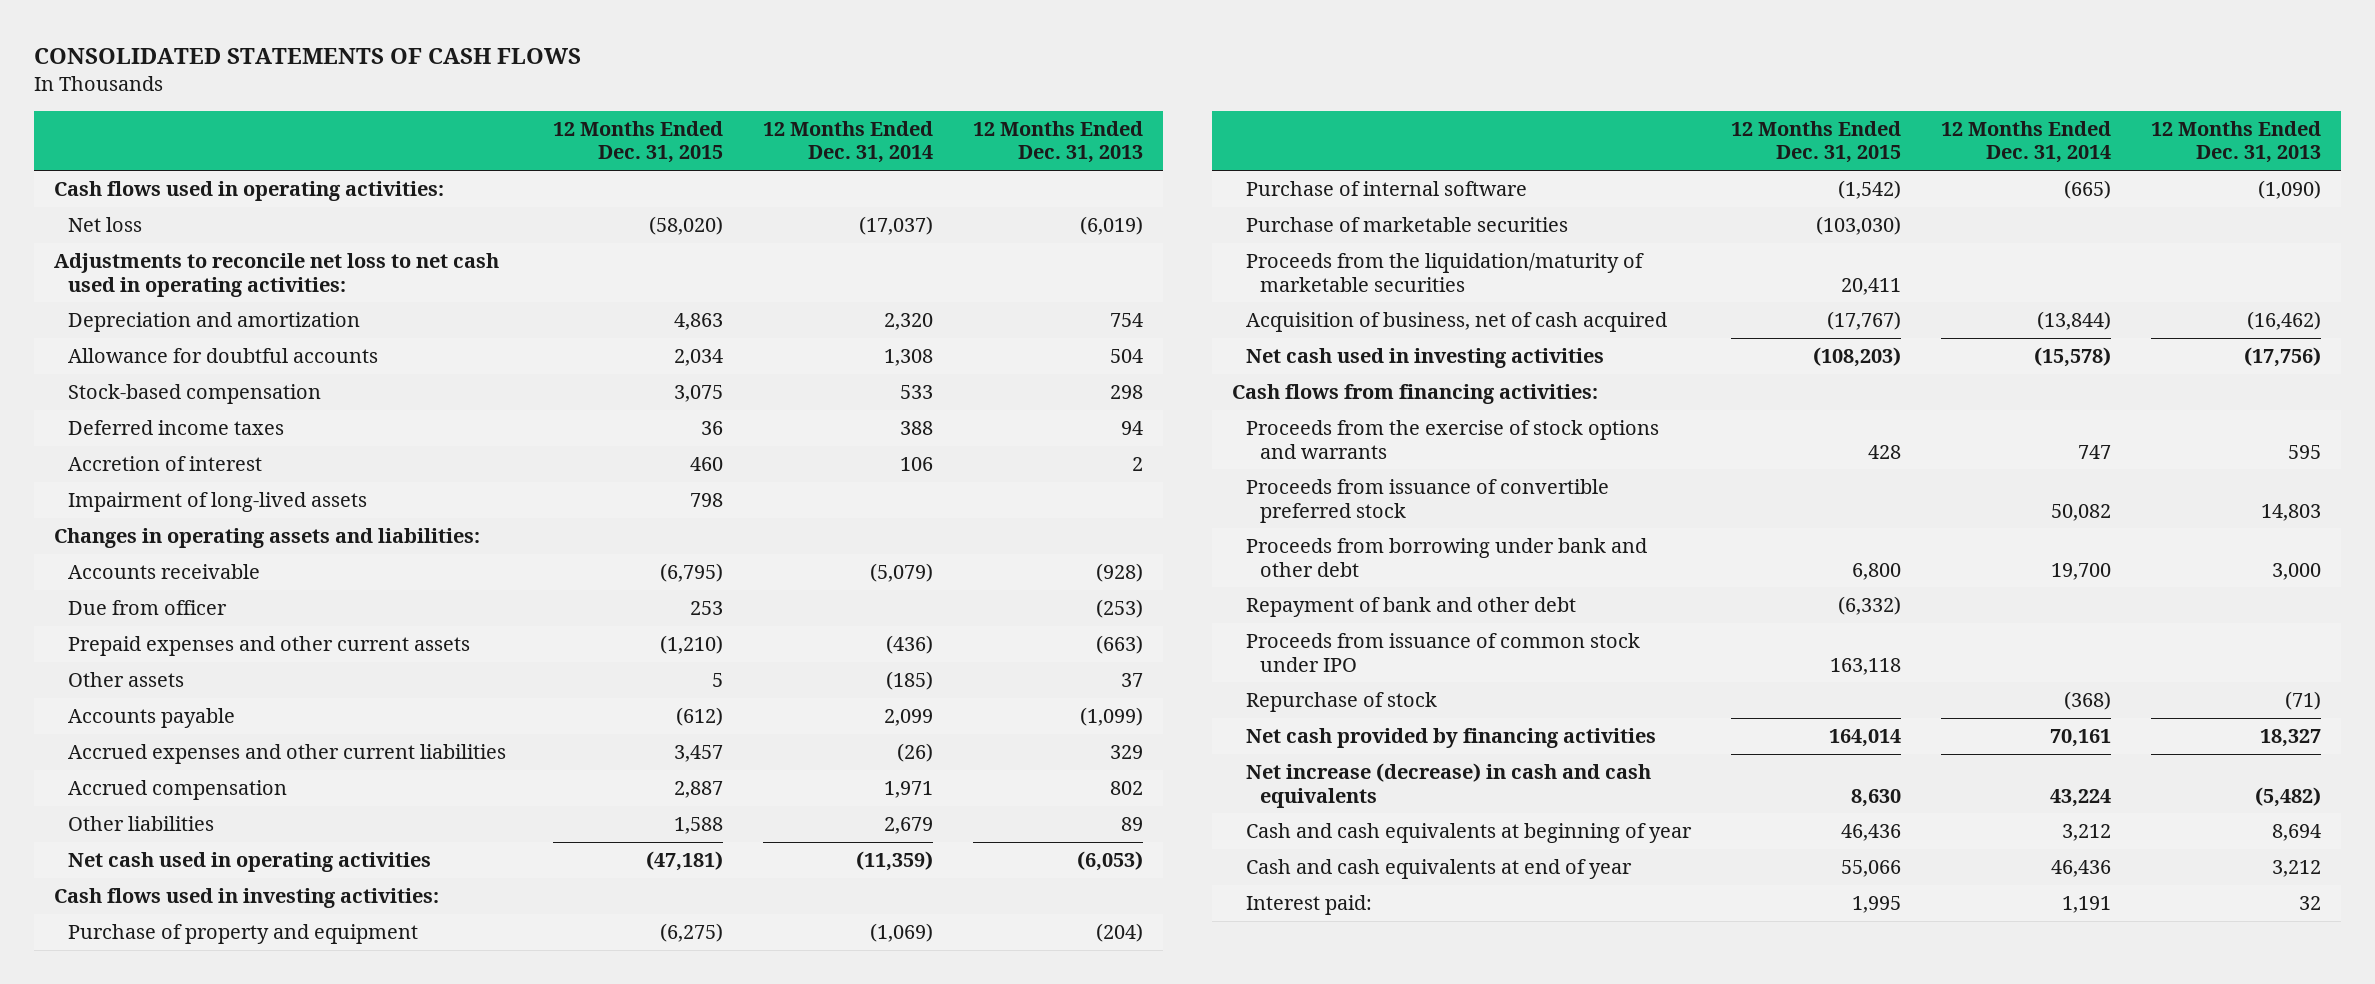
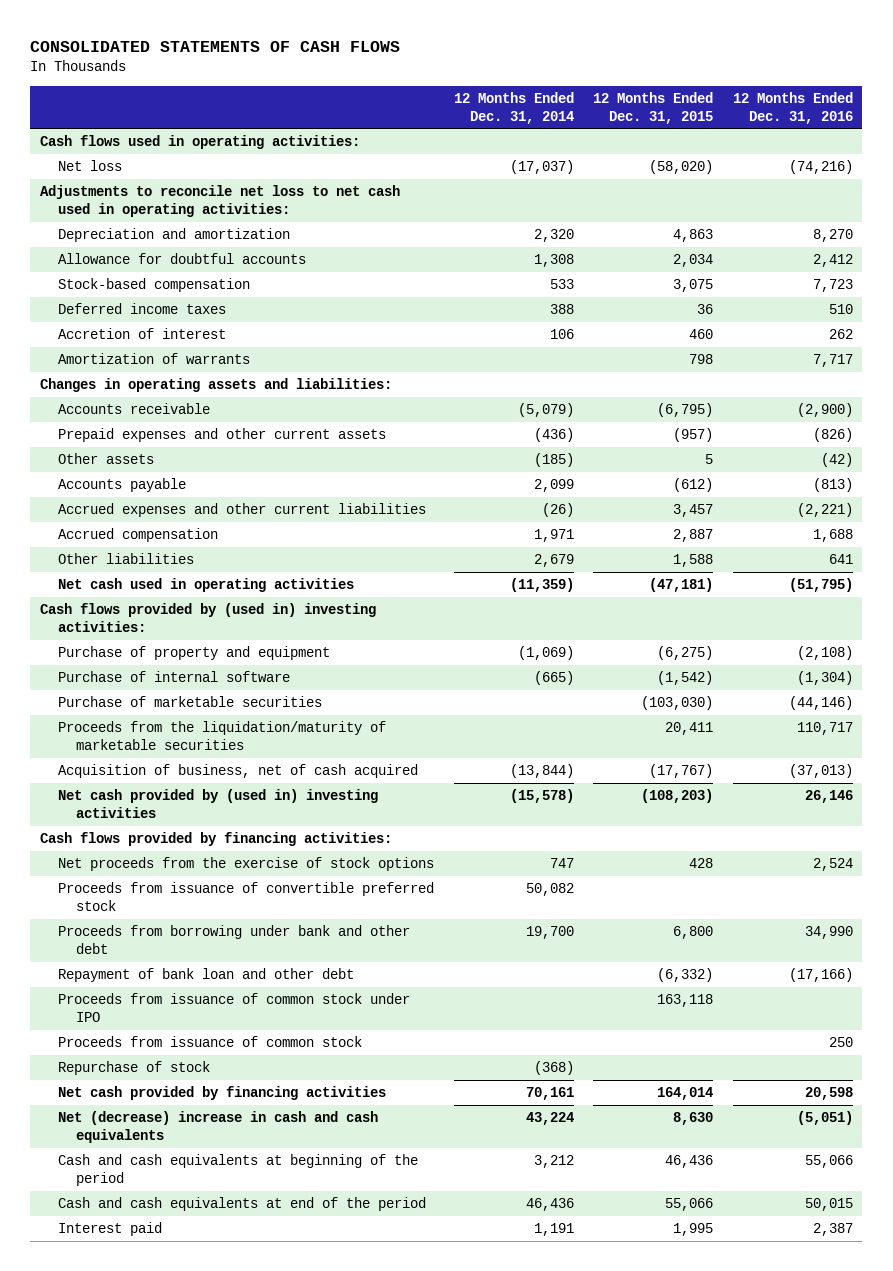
[972,120,1143,164] 12 Months Ended Dec. 31, 2013 -> none
none -> [732,91,853,124] 12 Months Ended Dec. 31, 2016
[67,492,367,513] Impairment of long-lived assets -> [58,353,251,365] Amortization of warrants
[67,600,227,616] Due from officer -> none
[659,635,723,655] (1,210) -> [673,428,714,443] (957)
[53,888,439,909] Cash flows used in investing activities: -> [39,603,376,632] Cash flows provided by (used in) investing activities:
[1246,348,1605,369] Net cash used in investing activities -> [58,789,379,818] Net cash provided by (used in) investing activities
[1232,384,1599,405] Cash flows from financing activities: -> [39,832,392,847] Cash flows provided by financing activities:
[1246,420,1660,459] Proceeds from the exercise of stock options and warrants -> [58,857,435,872] Net proceeds from the exercise of stock options
[1246,597,1577,618] Repayment of bank and other debt -> [58,968,355,983] Repayment of bank loan and other debt
none -> [58,1036,363,1048] Proceeds from issuance of common stock
[1246,763,1652,808] Net increase (decrease) in cash and cash equivalents -> [58,1111,379,1143] Net (decrease) increase in cash and cash equivalents
[1246,823,1693,844] Cash and cash equivalents at beginning of year -> [58,1154,419,1186] Cash and cash equivalents at beginning of the period
[1246,859,1633,880] Cash and cash equivalents at end of year -> [58,1197,427,1212] Cash and cash equivalents at end of the period
[1246,895,1373,916] Interest paid: -> [58,1222,163,1237] Interest paid

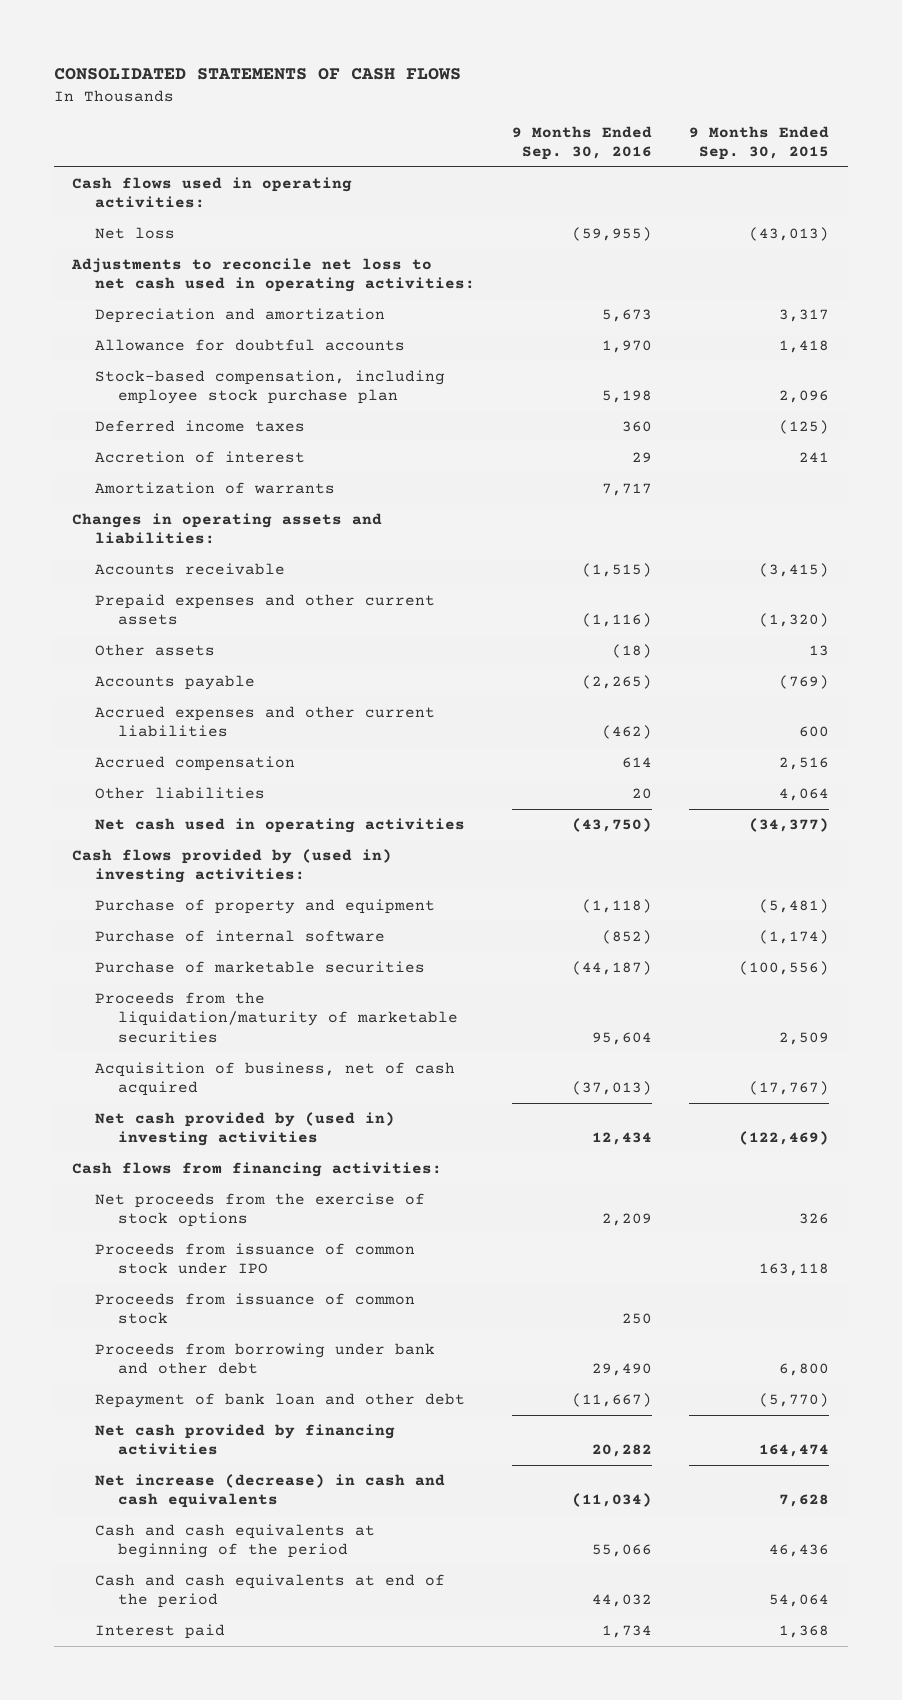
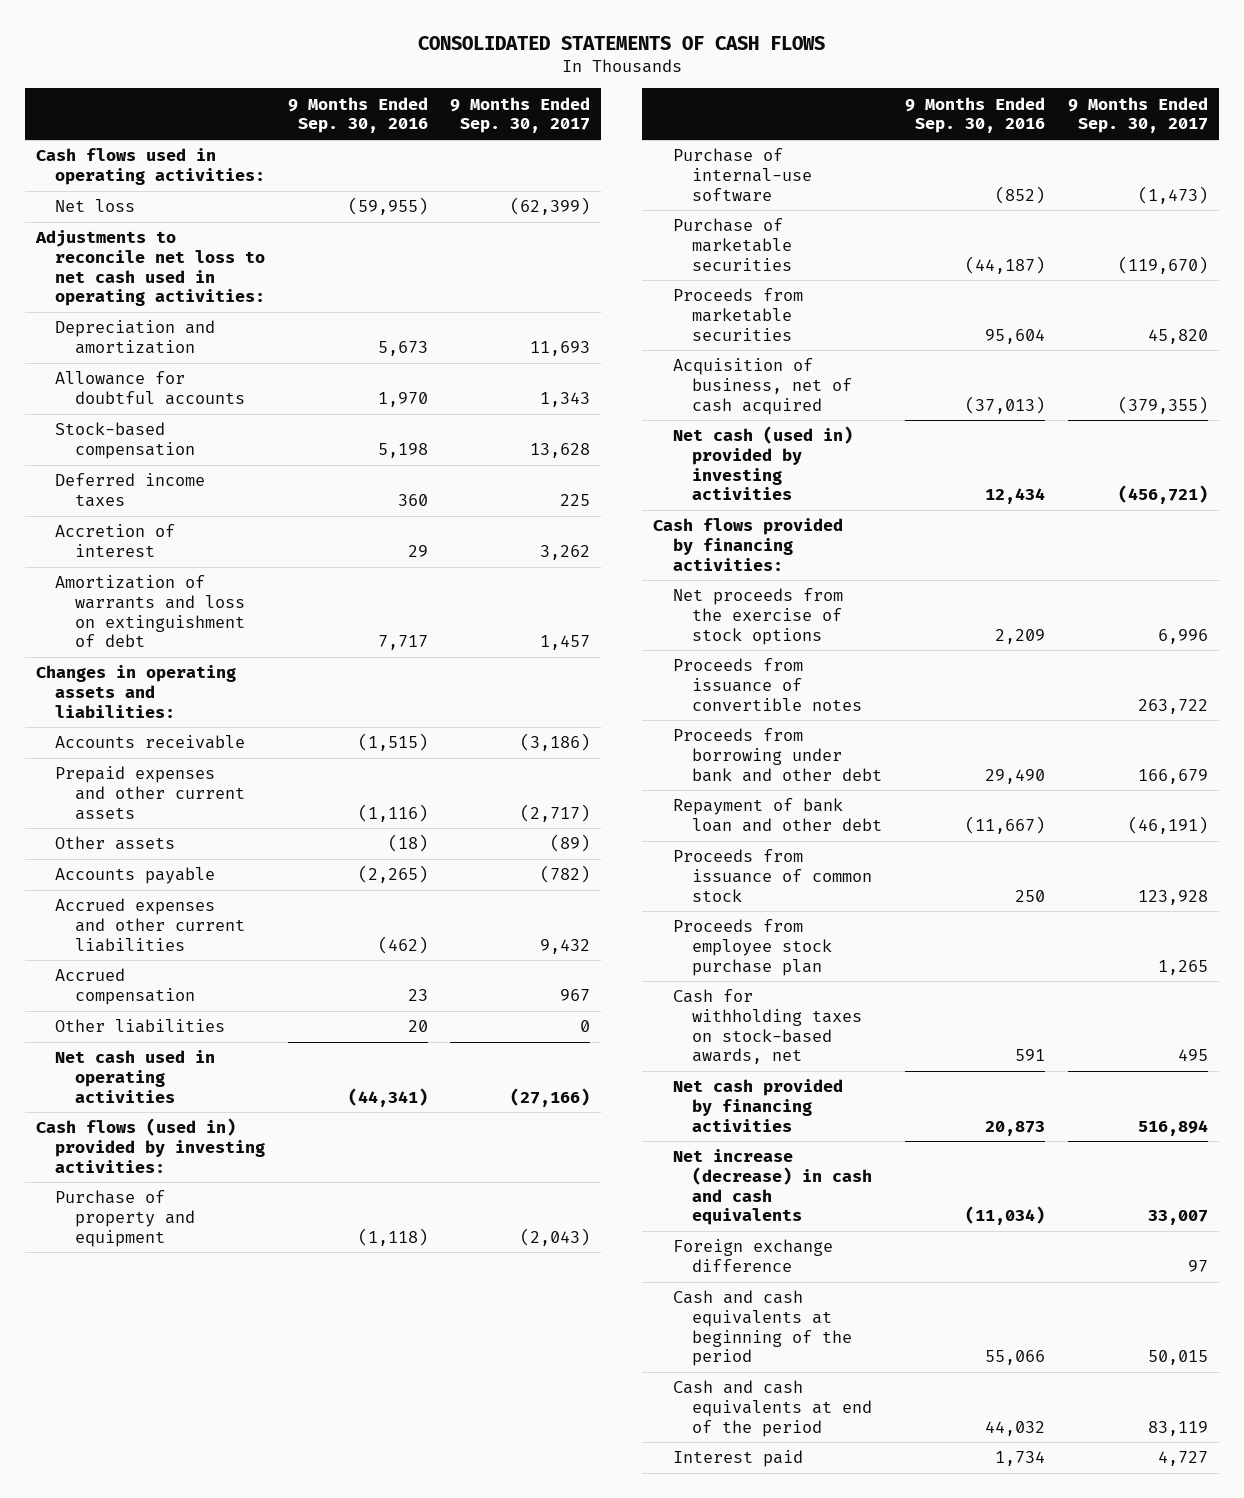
[689,125,830,161] 9 Months Ended Sep. 30, 2015 -> none
none -> [450,96,591,134] 9 Months Ended Sep. 30, 2017
[95,370,446,405] Stock-based compensation, including employee stock purchase plan -> [55,422,195,459] Stock-based compensation
[95,482,336,495] Amortization of warrants -> [55,575,245,648] Amortization of warrants and loss on extinguishment of debt
[622,757,653,769] 614 -> [407,988,428,1001] 23
[572,818,653,833] (43,750) -> [347,1087,428,1107] (44,341)
[72,849,393,884] Cash flows provided by (used in) investing activities: -> [35,1118,266,1173] Cash flows (used in) provided by investing activities:
[95,930,386,943] Purchase of internal software -> [672,148,813,202] Purchase of internal-use software
[95,992,458,1043] Proceeds from the liquidation/maturity of marketable securities -> [672,288,803,341] Proceeds from marketable securities
[95,1112,396,1147] Net cash provided by (used in) investing activities -> [672,426,853,501] Net cash (used in) provided by investing activities
[72,1162,443,1178] Cash flows from financing activities: -> [653,518,844,571] Cash flows provided by financing activities:
[95,1243,416,1275] Proceeds from issuance of common stock under IPO -> none
none -> [672,658,863,711] Proceeds from issuance of convertible notes
[95,1293,416,1325] Proceeds from issuance of common stock -> [672,849,873,902] Proceeds from issuance of common stock
none -> [672,919,833,976] Proceeds from employee stock purchase plan
none -> [672,989,863,1065] Cash for withholding taxes on stock-based awards, net
[592,1444,653,1458] 20,282 -> [985,1120,1046,1136] 20,873
none -> [672,1239,833,1272] Foreign exchange difference

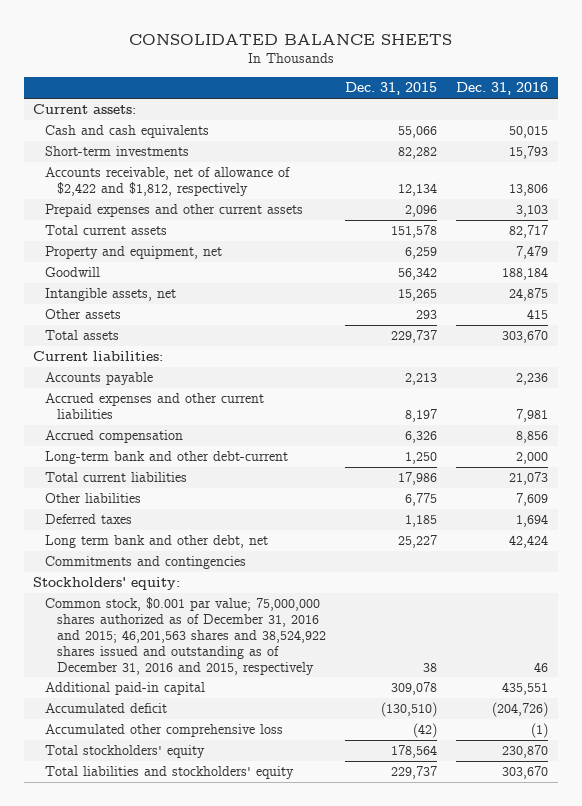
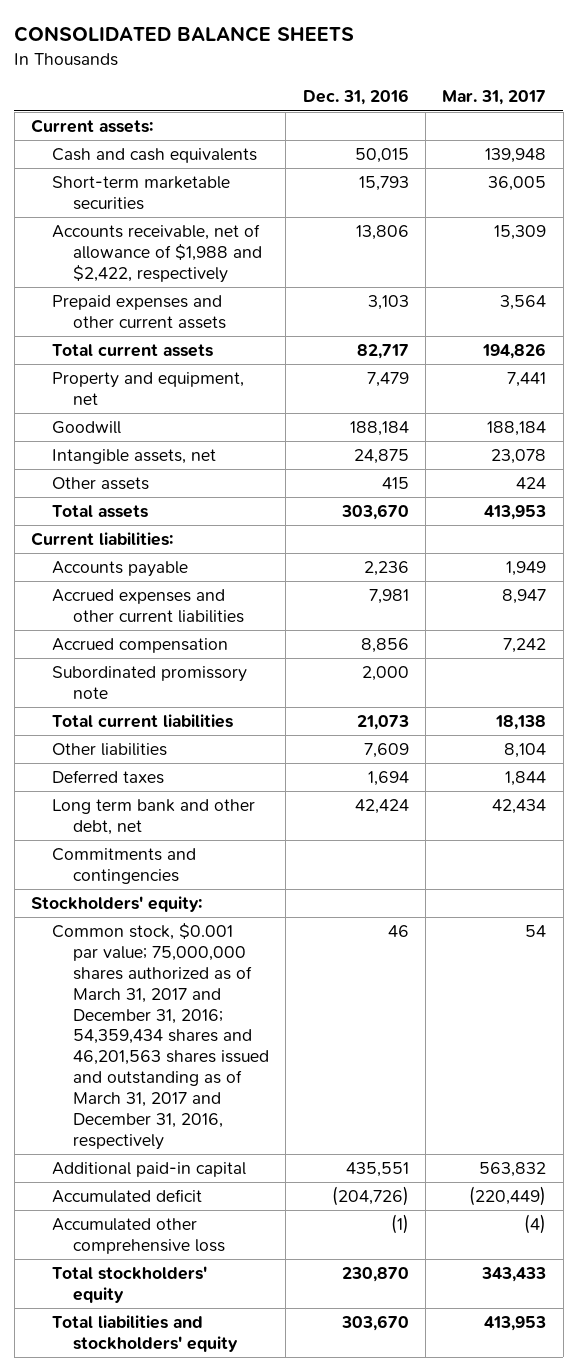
[345,82,438,96] Dec. 31, 2015 -> none
none -> [442,90,547,106] Mar. 31, 2017
[45,146,190,157] Short-term investments -> [51,176,230,211] Short-term marketable securities
[45,167,291,197] Accounts receivable, net of allowance of $2,422 and $1,812, respectively -> [51,224,262,283] Accounts receivable, net of allowance of $1,988 and $2,422, respectively
[45,451,289,465] Long-term bank and other debt-current -> [51,666,247,700] Subordinated promissory note
[45,597,327,675] Common stock, $0.001 par value; 75,000,000 shares authorized as of December 31, 2016 and 2015; 46,201,563 shares and 38,524,922 shares issued and outstanding as of December 31, 2016 and 2015, respectively -> [51,923,269,1150] Common stock, $0.001 par value; 75,000,000 shares authorized as of March 31, 2017 and December 31, 2016; 54,359,434 shares and 46,201,563 shares issued and outstanding as of March 31, 2017 and December 31, 2016, respectively

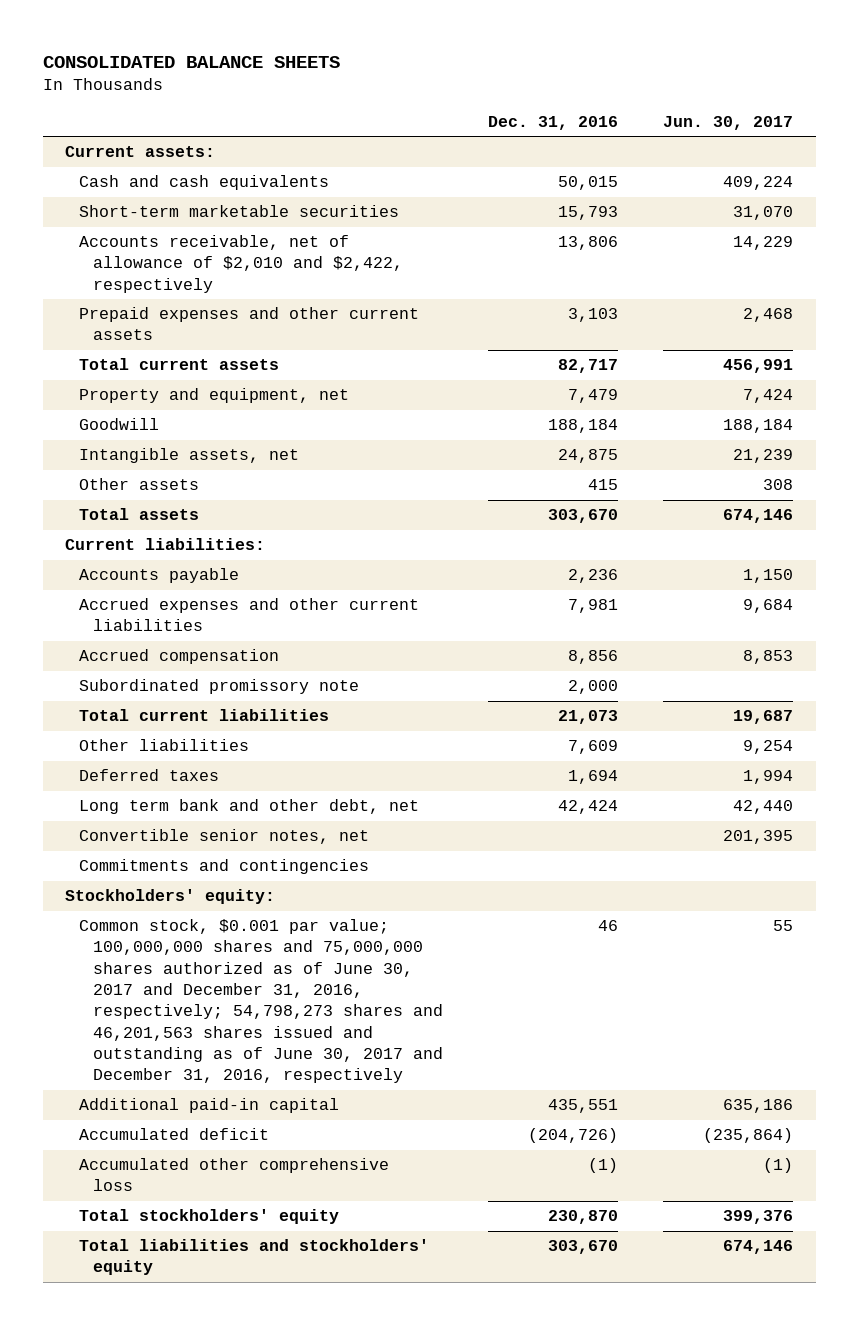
[442,90,547,106] Mar. 31, 2017 -> none
none -> [663,116,794,131] Jun. 30, 2017
[51,224,262,283] Accounts receivable, net of allowance of $1,988 and $2,422, respectively -> [79,235,403,293] Accounts receivable, net of allowance of $2,010 and $2,422, respectively
none -> [79,829,370,845] Convertible senior notes, net
[51,923,269,1150] Common stock, $0.001 par value; 75,000,000 shares authorized as of March 31, 2017 and December 31, 2016; 54,359,434 shares and 46,201,563 shares issued and outstanding as of March 31, 2017 and December 31, 2016, respectively -> [79,919,443,1084] Common stock, $0.001 par value; 100,000,000 shares and 75,000,000 shares authorized as of June 30, 2017 and December 31, 2016, respectively; 54,798,273 shares and 46,201,563 shares issued and outstanding as of June 30, 2017 and December 31, 2016, respectively

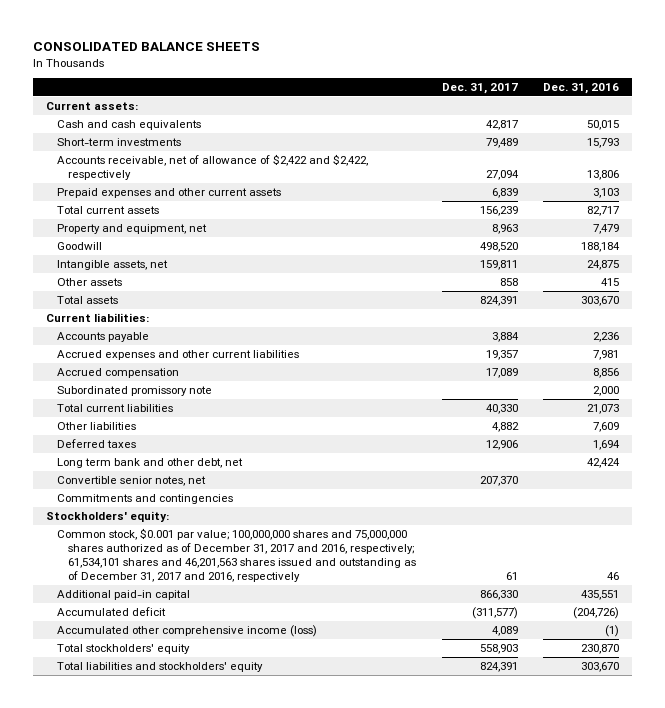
[663,116,794,131] Jun. 30, 2017 -> none
none -> [441,83,518,95] Dec. 31, 2017
[79,205,400,218] Short-term marketable securities -> [57,137,182,146] Short-term investments
[79,235,403,293] Accounts receivable, net of allowance of $2,010 and $2,422, respectively -> [57,153,369,180] Accounts receivable, net of allowance of $2,422 and $2,422, respectively
[79,919,443,1084] Common stock, $0.001 par value; 100,000,000 shares and 75,000,000 shares authorized as of June 30, 2017 and December 31, 2016, respectively; 54,798,273 shares and 46,201,563 shares issued and outstanding as of June 30, 2017 and December 31, 2016, respectively -> [57,527,417,582] Common stock, $0.001 par value; 100,000,000 shares and 75,000,000 shares authorized as of December 31, 2017 and 2016, respectively; 61,534,101 shares and 46,201,563 shares issued and outstanding as of December 31, 2017 and 2016, respectively
[79,1158,390,1192] Accumulated other comprehensive loss -> [57,624,318,637] Accumulated other comprehensive income (loss)

